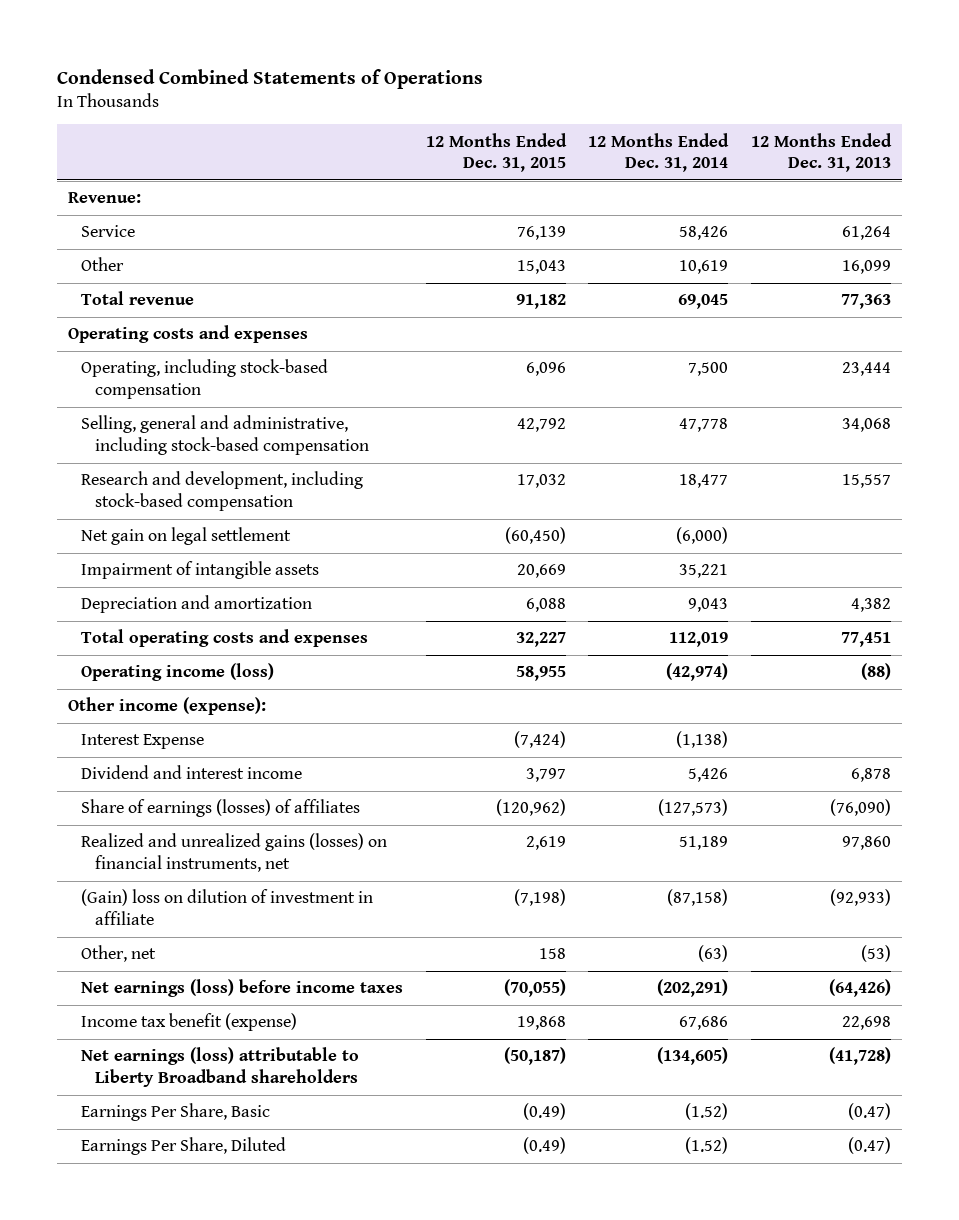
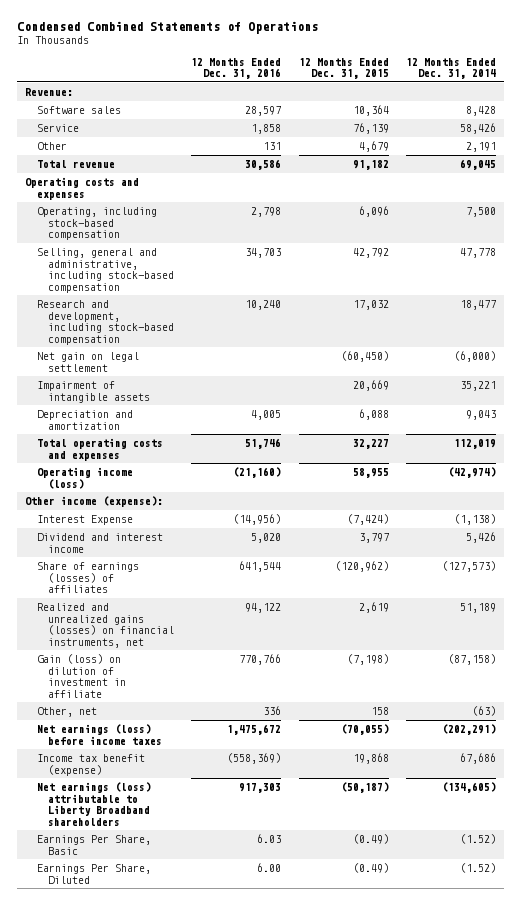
[750,132,892,173] 12 Months Ended Dec. 31, 2013 -> none
none -> [191,57,282,80] 12 Months Ended Dec. 31, 2016
none -> [36,106,121,115] Software sales
[516,260,566,275] 15,043 -> [358,141,389,153] 4,679
[679,260,729,275] 10,619 -> [465,142,496,153] 2,191
[81,889,374,926] (Gain) loss on dilution of investment in affiliate -> [36,654,127,698] Gain (loss) on dilution of investment in affiliate

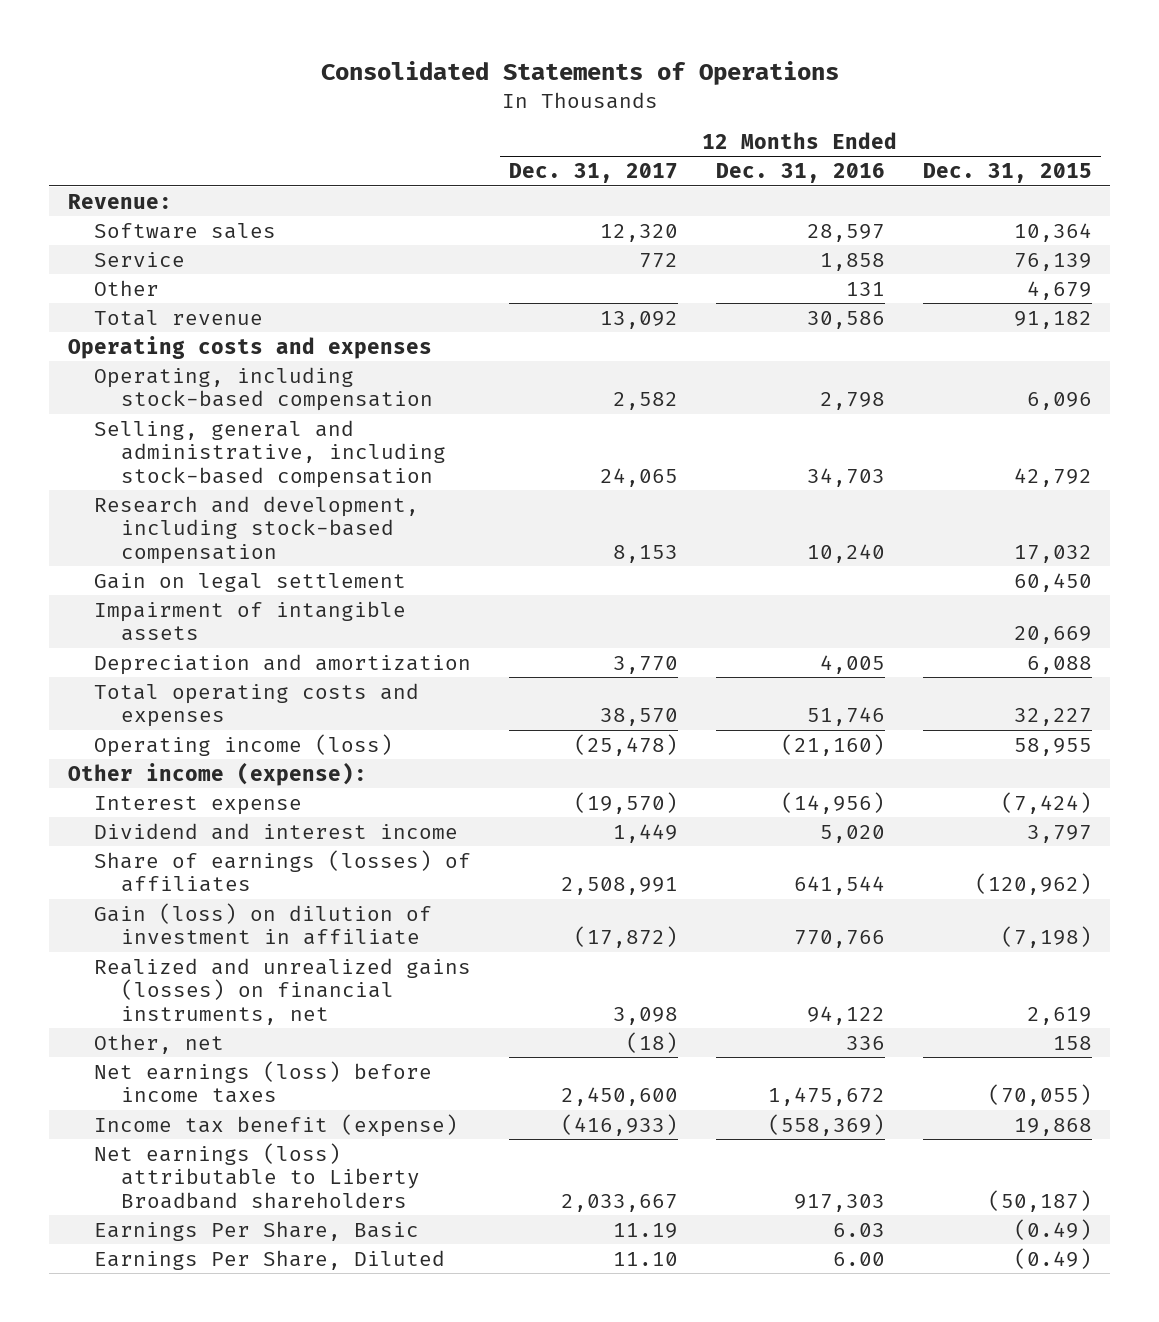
[16,21,318,35] Condensed Combined Statements of Operations -> [320,61,839,86] Consolidated Statements of Operations
[405,57,496,80] 12 Months Ended Dec. 31, 2014 -> none
none -> [509,163,679,184] Dec. 31, 2017
[36,352,139,372] Net gain on legal settlement -> [94,572,407,592] Gain on legal settlement
[340,351,389,363] (60,450) -> [1013,572,1092,592] 60,450
[36,515,133,526] Interest Expense -> [94,795,303,815] Interest expense
[36,603,175,648] Realized and unrealized gains (losses) on financial instruments, net -> [94,957,472,1025] Realized and unrealized gains (losses) on financial instruments, net

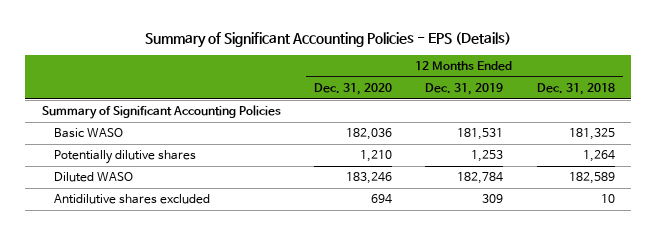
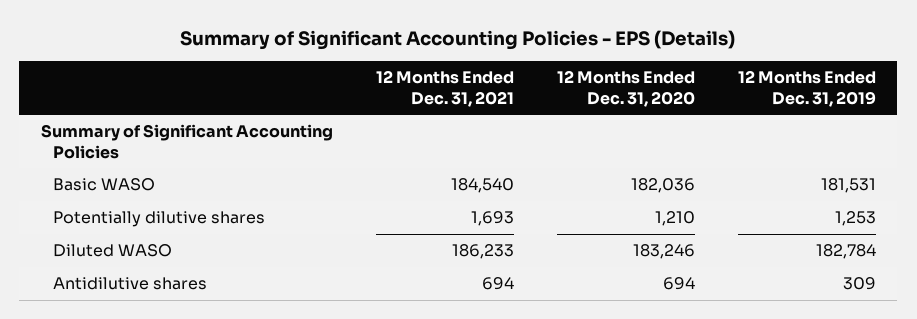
[536,83,615,96] Dec. 31, 2018 -> none
none -> [375,70,514,107] 12 Months Ended Dec. 31, 2021
[53,194,210,205] Antidilutive shares excluded -> [52,277,207,291] Antidilutive shares

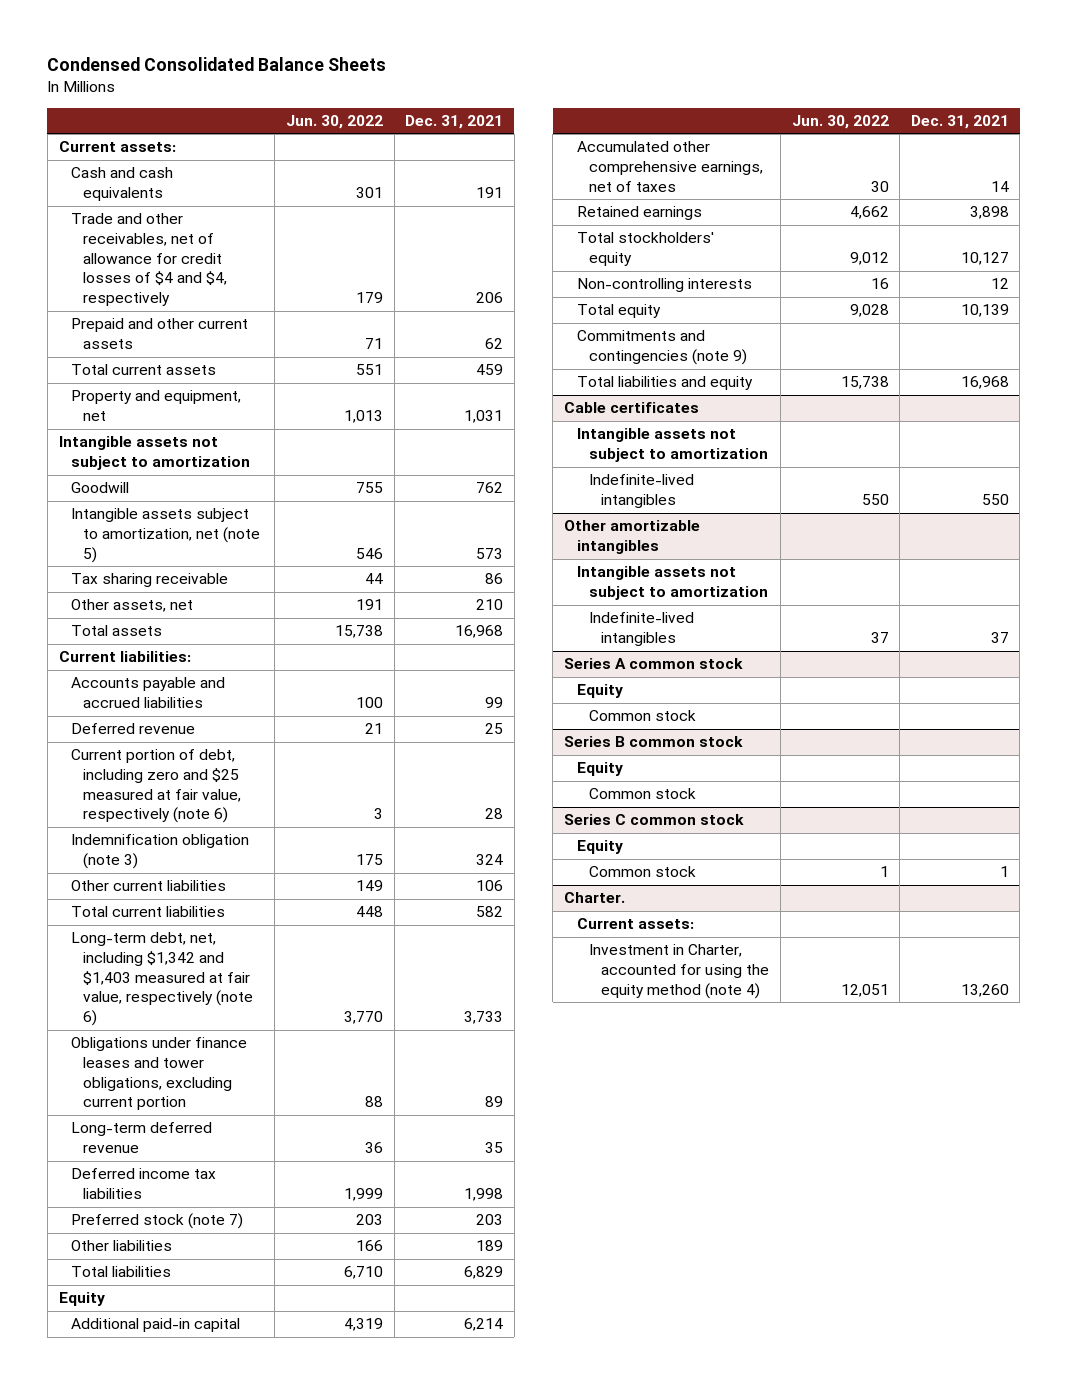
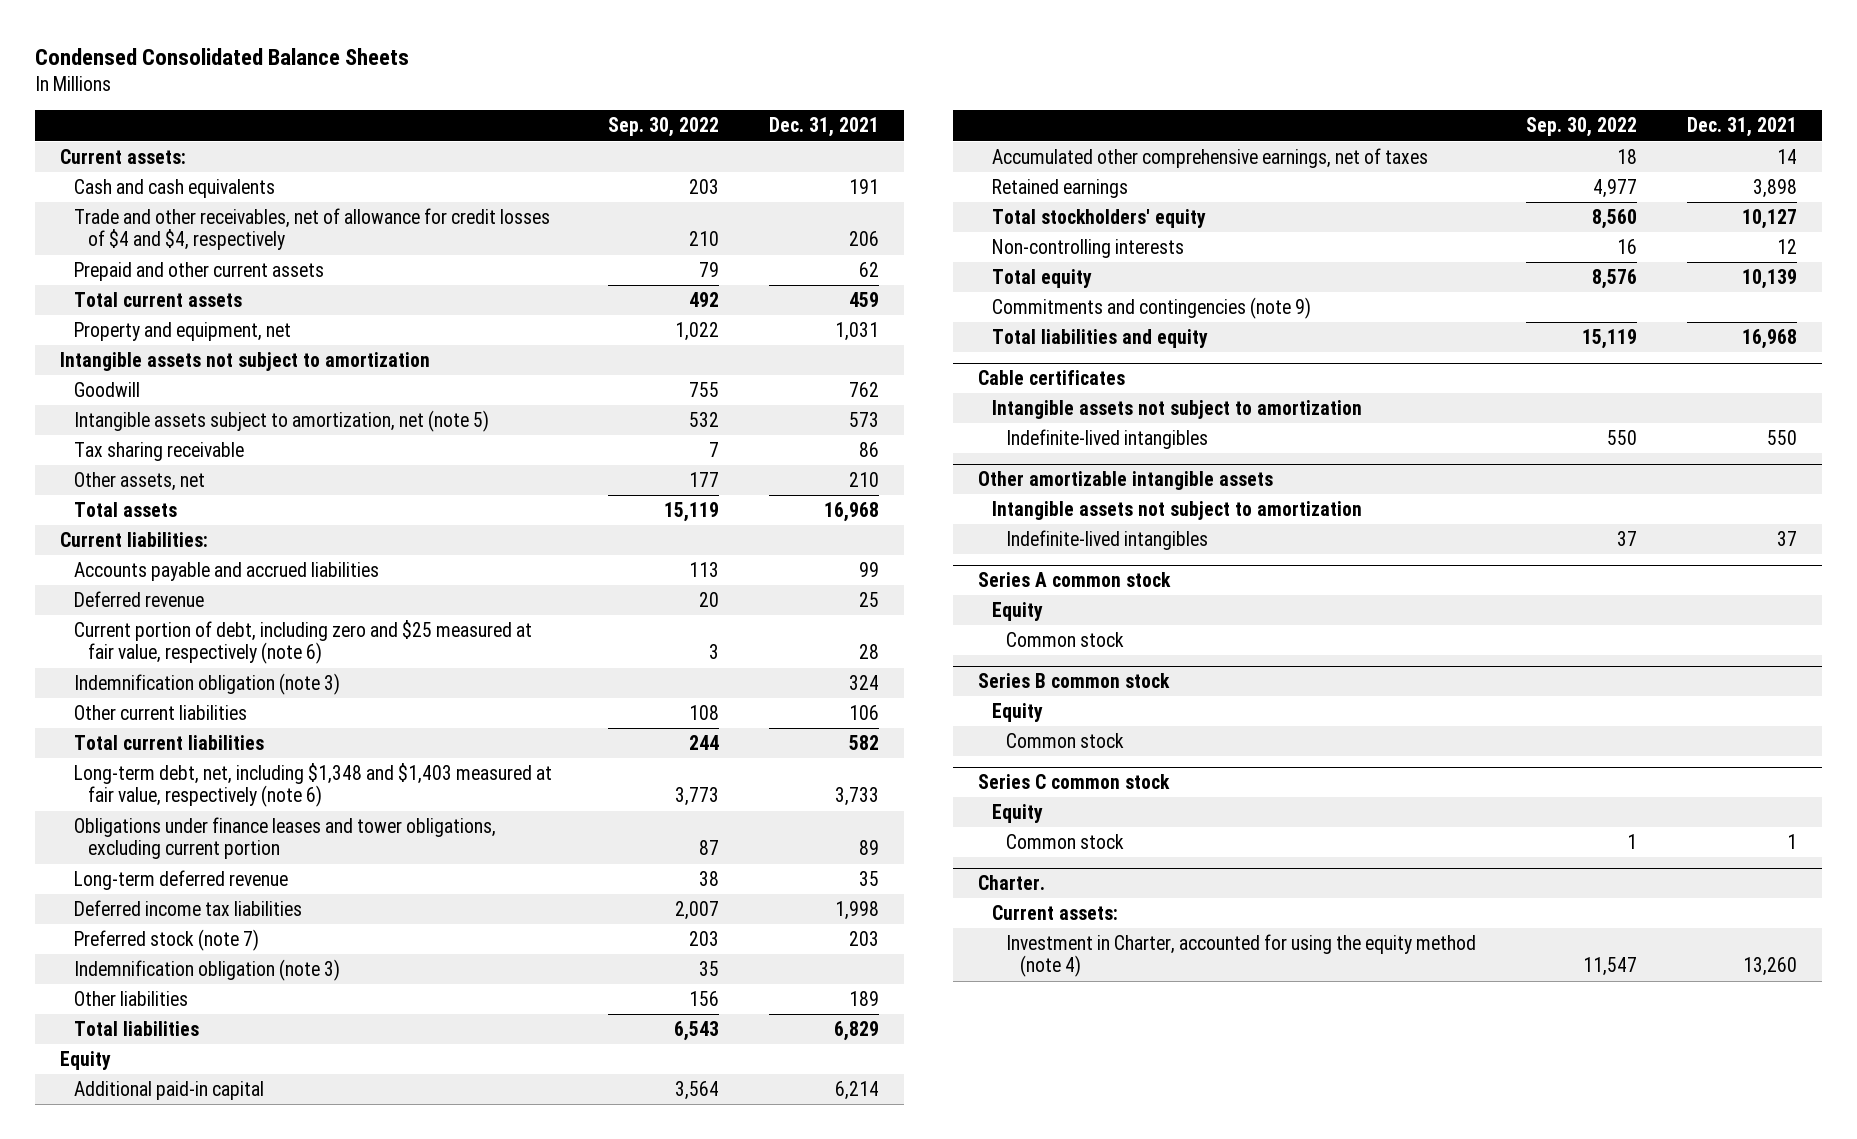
[285,115,383,130] Jun. 30, 2022 -> none
none -> [608,117,720,138] Sep. 30, 2022
[70,932,254,1027] Long-term debt, net, including $1,342 and $1,403 measured at fair value, respectively (note 6) -> [73,762,552,808] Long-term debt, net, including $1,348 and $1,403 measured at fair value, respectively (note 6)
none -> [73,958,340,981] Indemnification obligation (note 3)
[564,520,701,555] Other amortizable intangibles -> [977,471,1273,491] Other amortizable intangible assets

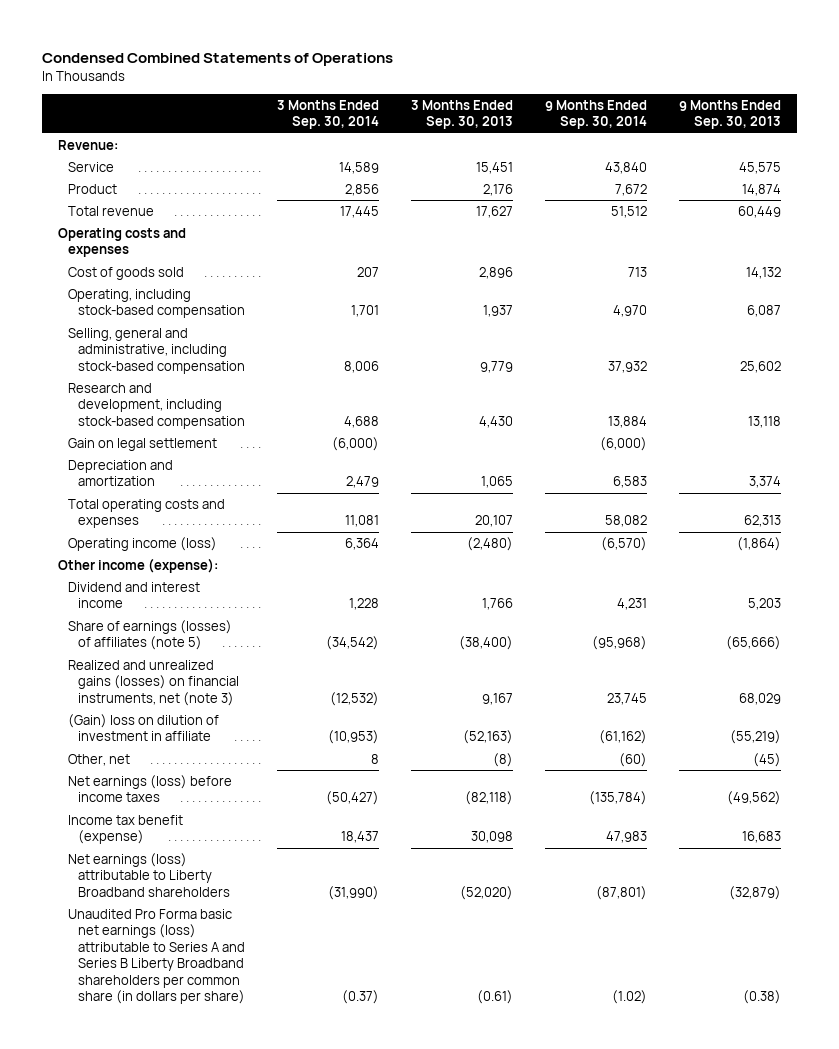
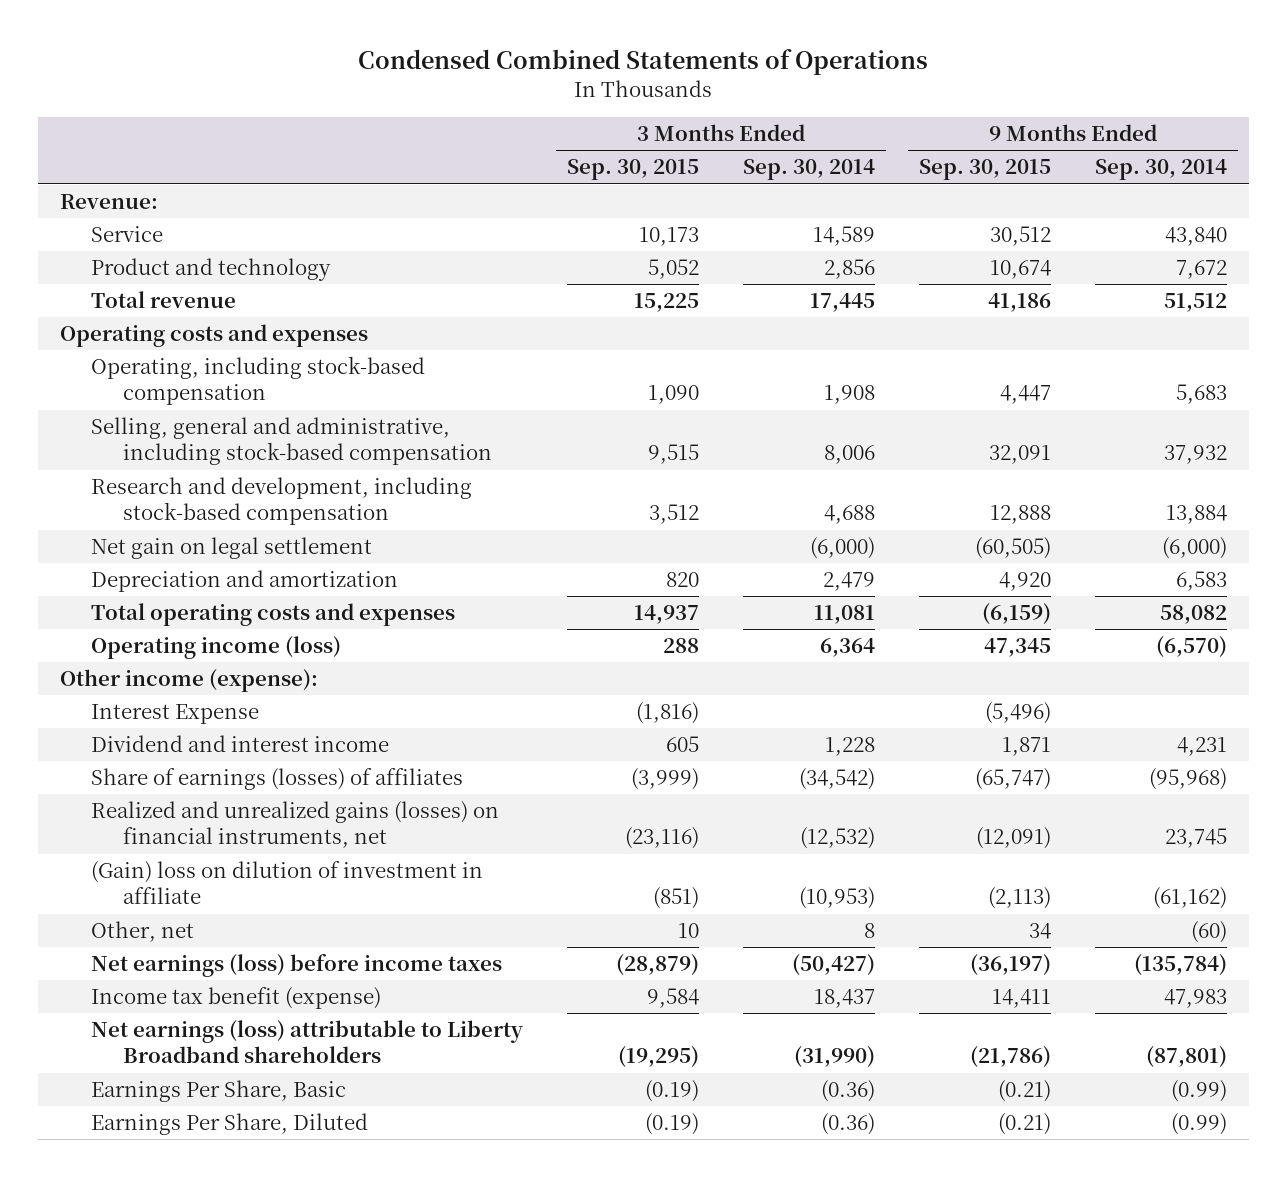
[410,99,513,130] 3 Months Ended Sep. 30, 2013 -> none
[679,99,782,130] 9 Months Ended Sep. 30, 2013 -> none
none -> [567,159,700,181] Sep. 30, 2015
none -> [919,159,1052,181] Sep. 30, 2015
[67,183,117,194] Product -> [91,258,332,282] Product and technology
[67,266,184,280] Cost of goods sold -> none
[350,305,379,318] 1,701 -> [824,385,876,405] 1,908
[613,305,648,318] 4,970 -> [1176,384,1228,405] 5,683
[67,437,217,451] Gain on legal settlement -> [91,537,373,560] Net gain on legal settlement
none -> [91,704,260,725] Interest Expense
[67,619,232,651] Share of earnings (losses) of affiliates (note 5) -> [91,768,464,791] Share of earnings (losses) of affiliates
[67,659,239,706] Realized and unrealized gains (losses) on financial instruments, net (note 3) -> [91,801,500,849] Realized and unrealized gains (losses) on financial instruments, net
[67,908,245,1005] Unaudited Pro Forma basic net earnings (loss) attributable to Series A and Series B Liberty Broadband shareholders per common share (in dollars per share) -> none
none -> [91,1080,347,1103] Earnings Per Share, Basic
none -> [91,1113,369,1136] Earnings Per Share, Diluted

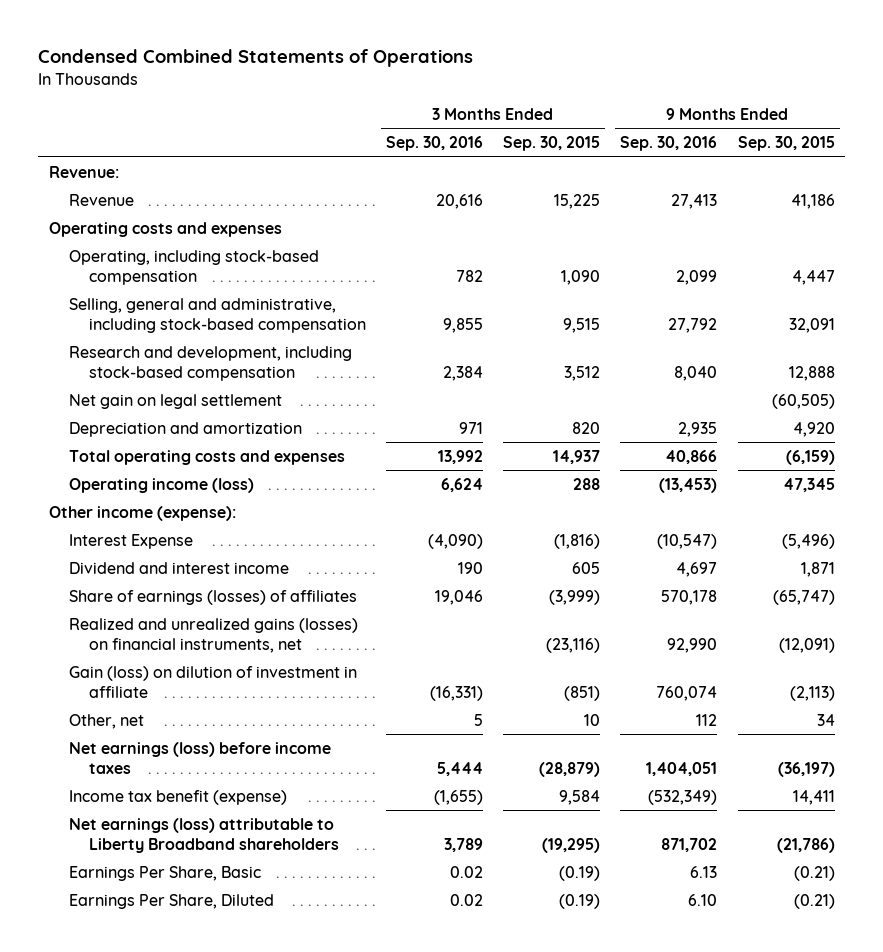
[743,159,876,181] Sep. 30, 2014 -> none
[1095,159,1228,181] Sep. 30, 2014 -> none
none -> [386,136,484,152] Sep. 30, 2016
none -> [620,136,718,152] Sep. 30, 2016
[91,226,164,243] Service -> none
[91,258,332,282] Product and technology -> none
[91,291,237,309] Total revenue -> [68,193,134,206] Revenue
[91,861,484,905] (Gain) loss on dilution of investment in affiliate -> [68,665,357,698] Gain (loss) on dilution of investment in affiliate

